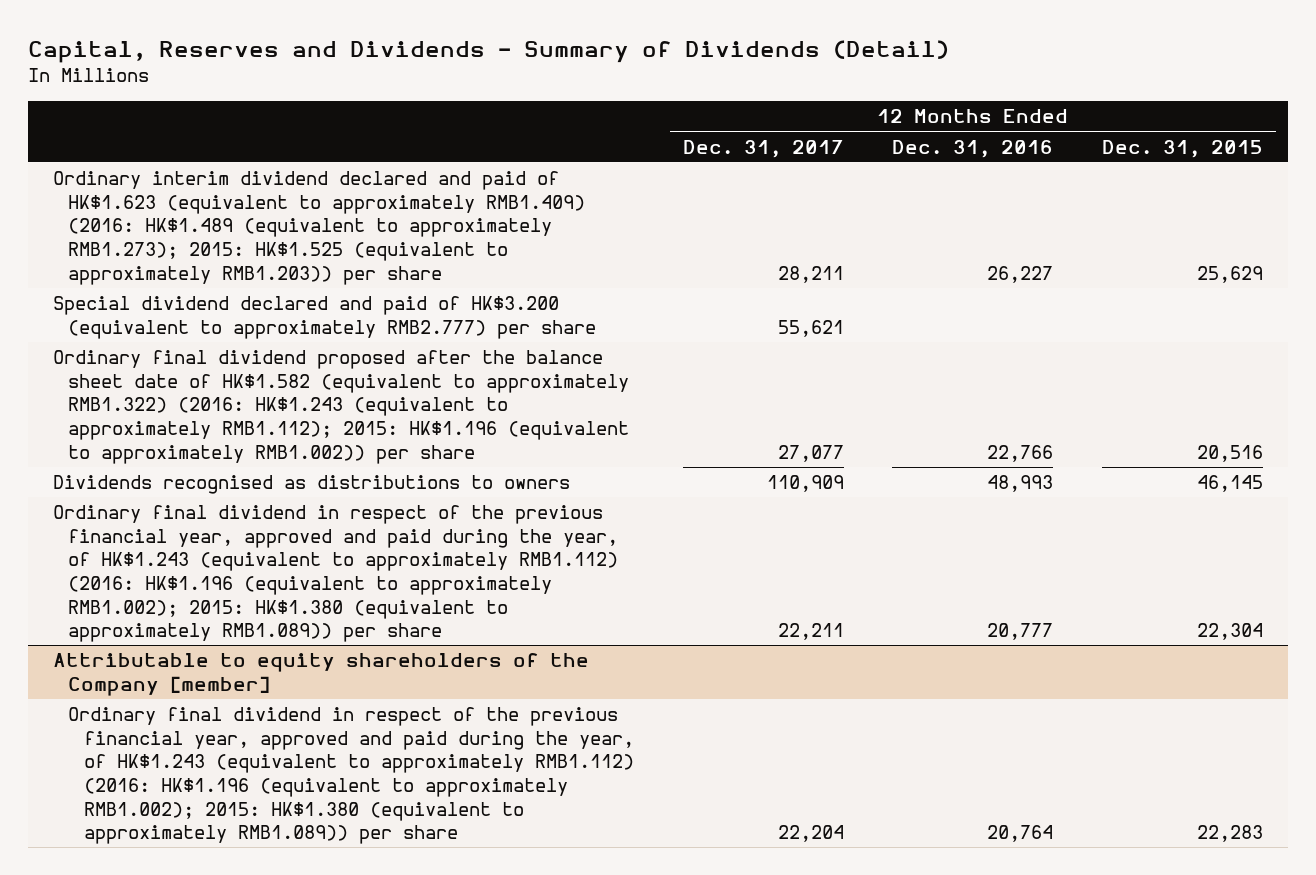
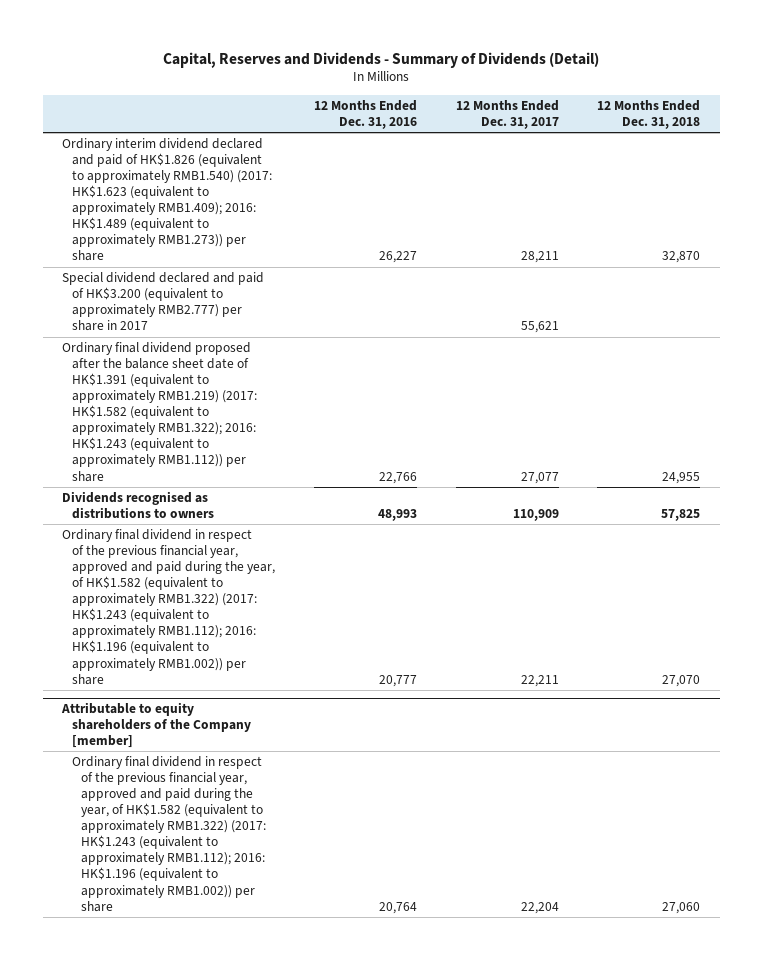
[1102,139,1264,158] Dec. 31, 2015 -> none
none -> [597,99,701,129] 12 Months Ended Dec. 31, 2018
[52,171,586,285] Ordinary interim dividend declared and paid of HK$1.623 (equivalent to approximately RMB1.409) (2016: HK$1.489 (equivalent to approximately RMB1.273); 2015: HK$1.525 (equivalent to approximately RMB1.203)) per share -> [62,138,272,262] Ordinary interim dividend declared and paid of HK$1.826 (equivalent to approximately RMB1.540) (2017: HK$1.623 (equivalent to approximately RMB1.409); 2016: HK$1.489 (equivalent to approximately RMB1.273)) per share
[52,296,597,339] Special dividend declared and paid of HK$3.200 (equivalent to approximately RMB2.777) per share -> [62,272,265,332] Special dividend declared and paid of HK$3.200 (equivalent to approximately RMB2.777) per share in 2017
[52,350,630,464] Ordinary final dividend proposed after the balance sheet date of HK$1.582 (equivalent to approximately RMB1.322) (2016: HK$1.243 (equivalent to approximately RMB1.112); 2015: HK$1.196 (equivalent to approximately RMB1.002)) per share -> [62,342,257,482] Ordinary final dividend proposed after the balance sheet date of HK$1.391 (equivalent to approximately RMB1.219) (2017: HK$1.582 (equivalent to approximately RMB1.322); 2016: HK$1.243 (equivalent to approximately RMB1.112)) per share
[52,505,619,643] Ordinary final dividend in respect of the previous financial year, approved and paid during the year, of HK$1.243 (equivalent to approximately RMB1.112) (2016: HK$1.196 (equivalent to approximately RMB1.002); 2015: HK$1.380 (equivalent to approximately RMB1.089)) per share -> [62,529,275,685] Ordinary final dividend in respect of the previous financial year, approved and paid during the year, of HK$1.582 (equivalent to approximately RMB1.322) (2017: HK$1.243 (equivalent to approximately RMB1.112); 2016: HK$1.196 (equivalent to approximately RMB1.002)) per share
[68,707,634,845] Ordinary final dividend in respect of the previous financial year, approved and paid during the year, of HK$1.243 (equivalent to approximately RMB1.112) (2016: HK$1.196 (equivalent to approximately RMB1.002); 2015: HK$1.380 (equivalent to approximately RMB1.089)) per share -> [71,756,267,912] Ordinary final dividend in respect of the previous financial year, approved and paid during the year, of HK$1.582 (equivalent to approximately RMB1.322) (2017: HK$1.243 (equivalent to approximately RMB1.112); 2016: HK$1.196 (equivalent to approximately RMB1.002)) per share

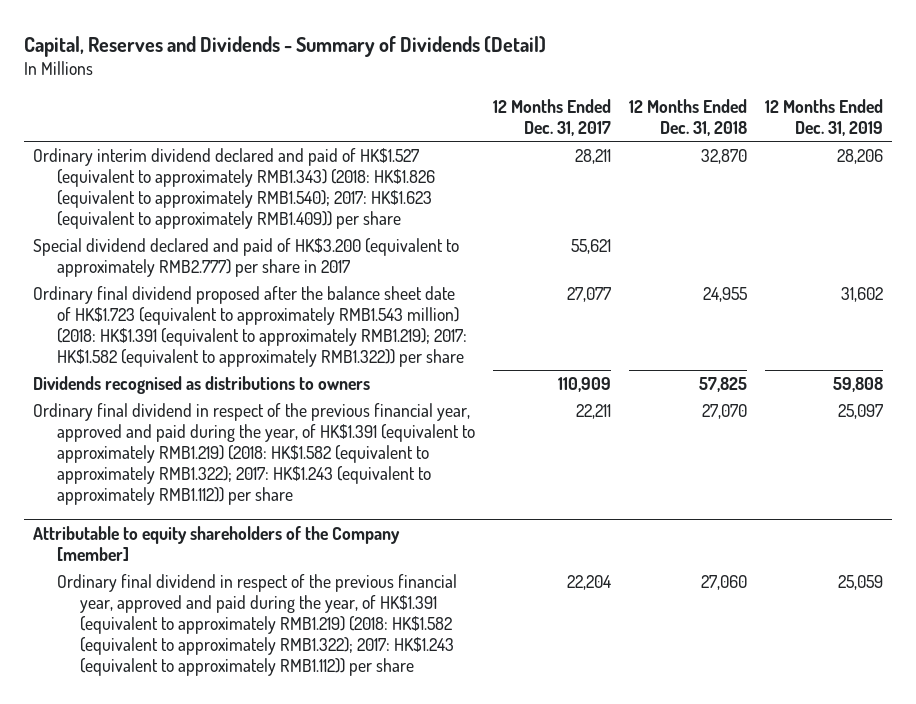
[313,99,417,129] 12 Months Ended Dec. 31, 2016 -> none
none -> [764,98,883,137] 12 Months Ended Dec. 31, 2019
[62,138,272,262] Ordinary interim dividend declared and paid of HK$1.826 (equivalent to approximately RMB1.540) (2017: HK$1.623 (equivalent to approximately RMB1.409); 2016: HK$1.489 (equivalent to approximately RMB1.273)) per share -> [33,147,435,230] Ordinary interim dividend declared and paid of HK$1.527 (equivalent to approximately RMB1.343) (2018: HK$1.826 (equivalent to approximately RMB1.540); 2017: HK$1.623 (equivalent to approximately RMB1.409)) per share
[62,342,257,482] Ordinary final dividend proposed after the balance sheet date of HK$1.391 (equivalent to approximately RMB1.219) (2017: HK$1.582 (equivalent to approximately RMB1.322); 2016: HK$1.243 (equivalent to approximately RMB1.112)) per share -> [33,285,467,368] Ordinary final dividend proposed after the balance sheet date of HK$1.723 (equivalent to approximately RMB1.543 million) (2018: HK$1.391 (equivalent to approximately RMB1.219); 2017: HK$1.582 (equivalent to approximately RMB1.322)) per share
[62,529,275,685] Ordinary final dividend in respect of the previous financial year, approved and paid during the year, of HK$1.582 (equivalent to approximately RMB1.322) (2017: HK$1.243 (equivalent to approximately RMB1.112); 2016: HK$1.196 (equivalent to approximately RMB1.002)) per share -> [33,402,475,506] Ordinary final dividend in respect of the previous financial year, approved and paid during the year, of HK$1.391 (equivalent to approximately RMB1.219) (2018: HK$1.582 (equivalent to approximately RMB1.322); 2017: HK$1.243 (equivalent to approximately RMB1.112)) per share
[71,756,267,912] Ordinary final dividend in respect of the previous financial year, approved and paid during the year, of HK$1.582 (equivalent to approximately RMB1.322) (2017: HK$1.243 (equivalent to approximately RMB1.112); 2016: HK$1.196 (equivalent to approximately RMB1.002)) per share -> [56,573,457,677] Ordinary final dividend in respect of the previous financial year, approved and paid during the year, of HK$1.391 (equivalent to approximately RMB1.219) (2018: HK$1.582 (equivalent to approximately RMB1.322); 2017: HK$1.243 (equivalent to approximately RMB1.112)) per share

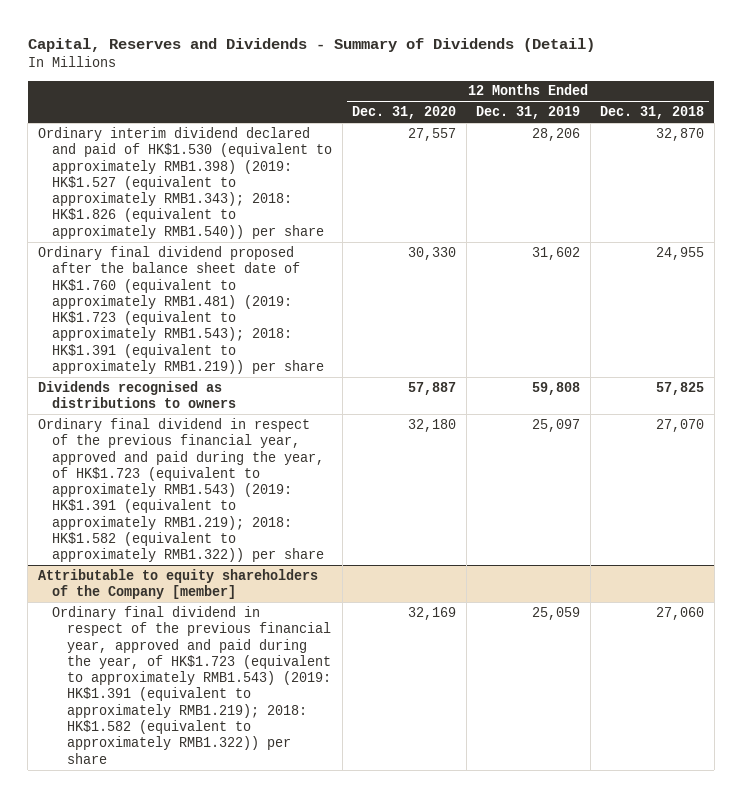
[492,98,611,137] 12 Months Ended Dec. 31, 2017 -> none
none -> [352,106,457,120] Dec. 31, 2020
[33,237,460,278] Special dividend declared and paid of HK$3.200 (equivalent to approximately RMB2.777) per share in 2017 -> none
[33,147,435,230] Ordinary interim dividend declared and paid of HK$1.527 (equivalent to approximately RMB1.343) (2018: HK$1.826 (equivalent to approximately RMB1.540); 2017: HK$1.623 (equivalent to approximately RMB1.409)) per share -> [37,126,333,239] Ordinary interim dividend declared and paid of HK$1.530 (equivalent to approximately RMB1.398) (2019: HK$1.527 (equivalent to approximately RMB1.343); 2018: HK$1.826 (equivalent to approximately RMB1.540)) per share
[33,285,467,368] Ordinary final dividend proposed after the balance sheet date of HK$1.723 (equivalent to approximately RMB1.543 million) (2018: HK$1.391 (equivalent to approximately RMB1.219); 2017: HK$1.582 (equivalent to approximately RMB1.322)) per share -> [37,245,325,374] Ordinary final dividend proposed after the balance sheet date of HK$1.760 (equivalent to approximately RMB1.481) (2019: HK$1.723 (equivalent to approximately RMB1.543); 2018: HK$1.391 (equivalent to approximately RMB1.219)) per share
[33,402,475,506] Ordinary final dividend in respect of the previous financial year, approved and paid during the year, of HK$1.391 (equivalent to approximately RMB1.219) (2018: HK$1.582 (equivalent to approximately RMB1.322); 2017: HK$1.243 (equivalent to approximately RMB1.112)) per share -> [37,417,325,563] Ordinary final dividend in respect of the previous financial year, approved and paid during the year, of HK$1.723 (equivalent to approximately RMB1.543) (2019: HK$1.391 (equivalent to approximately RMB1.219); 2018: HK$1.582 (equivalent to approximately RMB1.322)) per share
[56,573,457,677] Ordinary final dividend in respect of the previous financial year, approved and paid during the year, of HK$1.391 (equivalent to approximately RMB1.219) (2018: HK$1.582 (equivalent to approximately RMB1.322); 2017: HK$1.243 (equivalent to approximately RMB1.112)) per share -> [52,605,331,764] Ordinary final dividend in respect of the previous financial year, approved and paid during the year, of HK$1.723 (equivalent to approximately RMB1.543) (2019: HK$1.391 (equivalent to approximately RMB1.219); 2018: HK$1.582 (equivalent to approximately RMB1.322)) per share

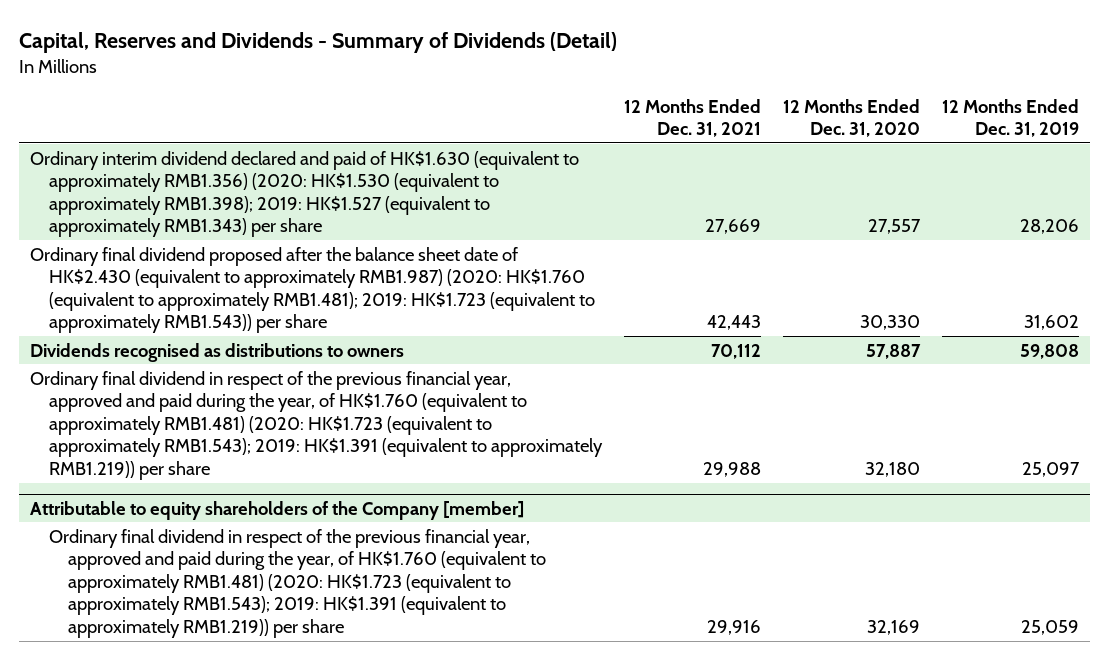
[600,106,705,120] Dec. 31, 2018 -> none
none -> [624,98,762,138] 12 Months Ended Dec. 31, 2021
[37,126,333,239] Ordinary interim dividend declared and paid of HK$1.530 (equivalent to approximately RMB1.398) (2019: HK$1.527 (equivalent to approximately RMB1.343); 2018: HK$1.826 (equivalent to approximately RMB1.540)) per share -> [30,150,580,238] Ordinary interim dividend declared and paid of HK$1.630 (equivalent to approximately RMB1.356) (2020: HK$1.530 (equivalent to approximately RMB1.398); 2019: HK$1.527 (equivalent to approximately RMB1.343) per share
[37,245,325,374] Ordinary final dividend proposed after the balance sheet date of HK$1.760 (equivalent to approximately RMB1.481) (2019: HK$1.723 (equivalent to approximately RMB1.543); 2018: HK$1.391 (equivalent to approximately RMB1.219)) per share -> [30,246,596,334] Ordinary final dividend proposed after the balance sheet date of HK$2.430 (equivalent to approximately RMB1.987) (2020: HK$1.760 (equivalent to approximately RMB1.481); 2019: HK$1.723 (equivalent to approximately RMB1.543)) per share
[37,417,325,563] Ordinary final dividend in respect of the previous financial year, approved and paid during the year, of HK$1.723 (equivalent to approximately RMB1.543) (2019: HK$1.391 (equivalent to approximately RMB1.219); 2018: HK$1.582 (equivalent to approximately RMB1.322)) per share -> [30,370,604,481] Ordinary final dividend in respect of the previous financial year, approved and paid during the year, of HK$1.760 (equivalent to approximately RMB1.481) (2020: HK$1.723 (equivalent to approximately RMB1.543); 2019: HK$1.391 (equivalent to approximately RMB1.219)) per share
[52,605,331,764] Ordinary final dividend in respect of the previous financial year, approved and paid during the year, of HK$1.723 (equivalent to approximately RMB1.543) (2019: HK$1.391 (equivalent to approximately RMB1.219); 2018: HK$1.582 (equivalent to approximately RMB1.322)) per share -> [49,528,547,639] Ordinary final dividend in respect of the previous financial year, approved and paid during the year, of HK$1.760 (equivalent to approximately RMB1.481) (2020: HK$1.723 (equivalent to approximately RMB1.543); 2019: HK$1.391 (equivalent to approximately RMB1.219)) per share

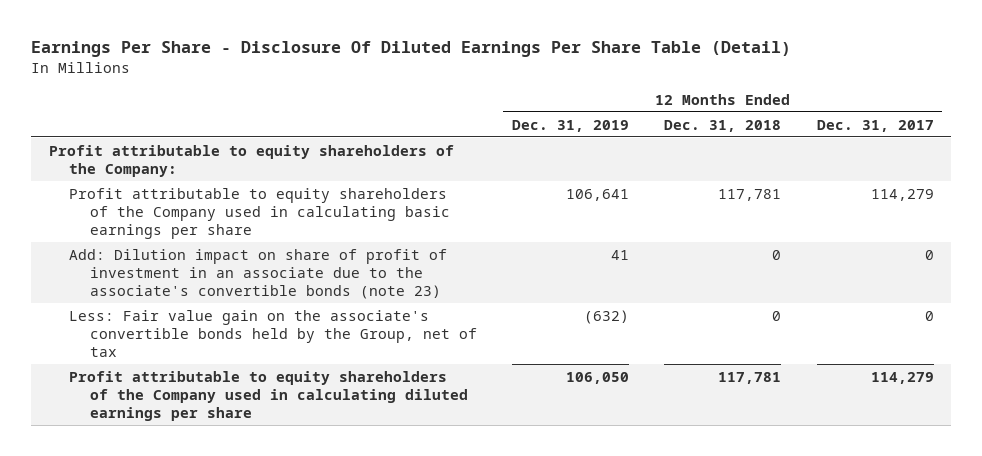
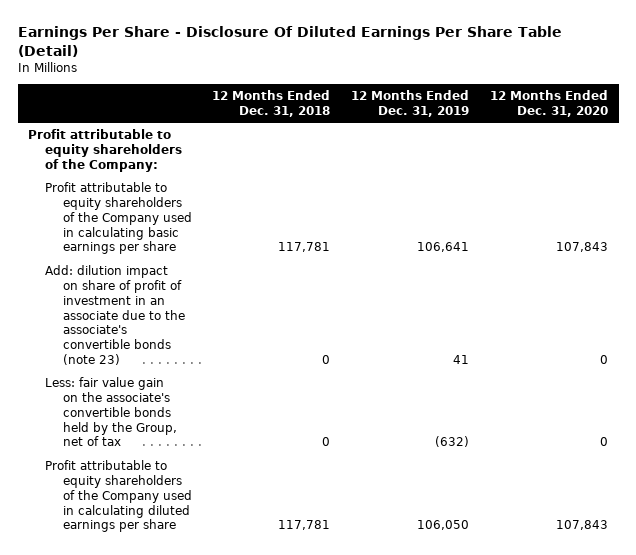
[816,119,934,132] Dec. 31, 2017 -> none
none -> [490,90,609,118] 12 Months Ended Dec. 31, 2020
[69,248,448,300] Add: Dilution impact on share of profit of investment in an associate due to the associate's convertible bonds (note 23) -> [45,264,185,366] Add: dilution impact on share of profit of investment in an associate due to the associate's convertible bonds (note 23)
[69,309,477,358] Less: Fair value gain on the associate's convertible bonds held by the Group, net of tax -> [45,376,177,447] Less: fair value gain on the associate's convertible bonds held by the Group, net of tax

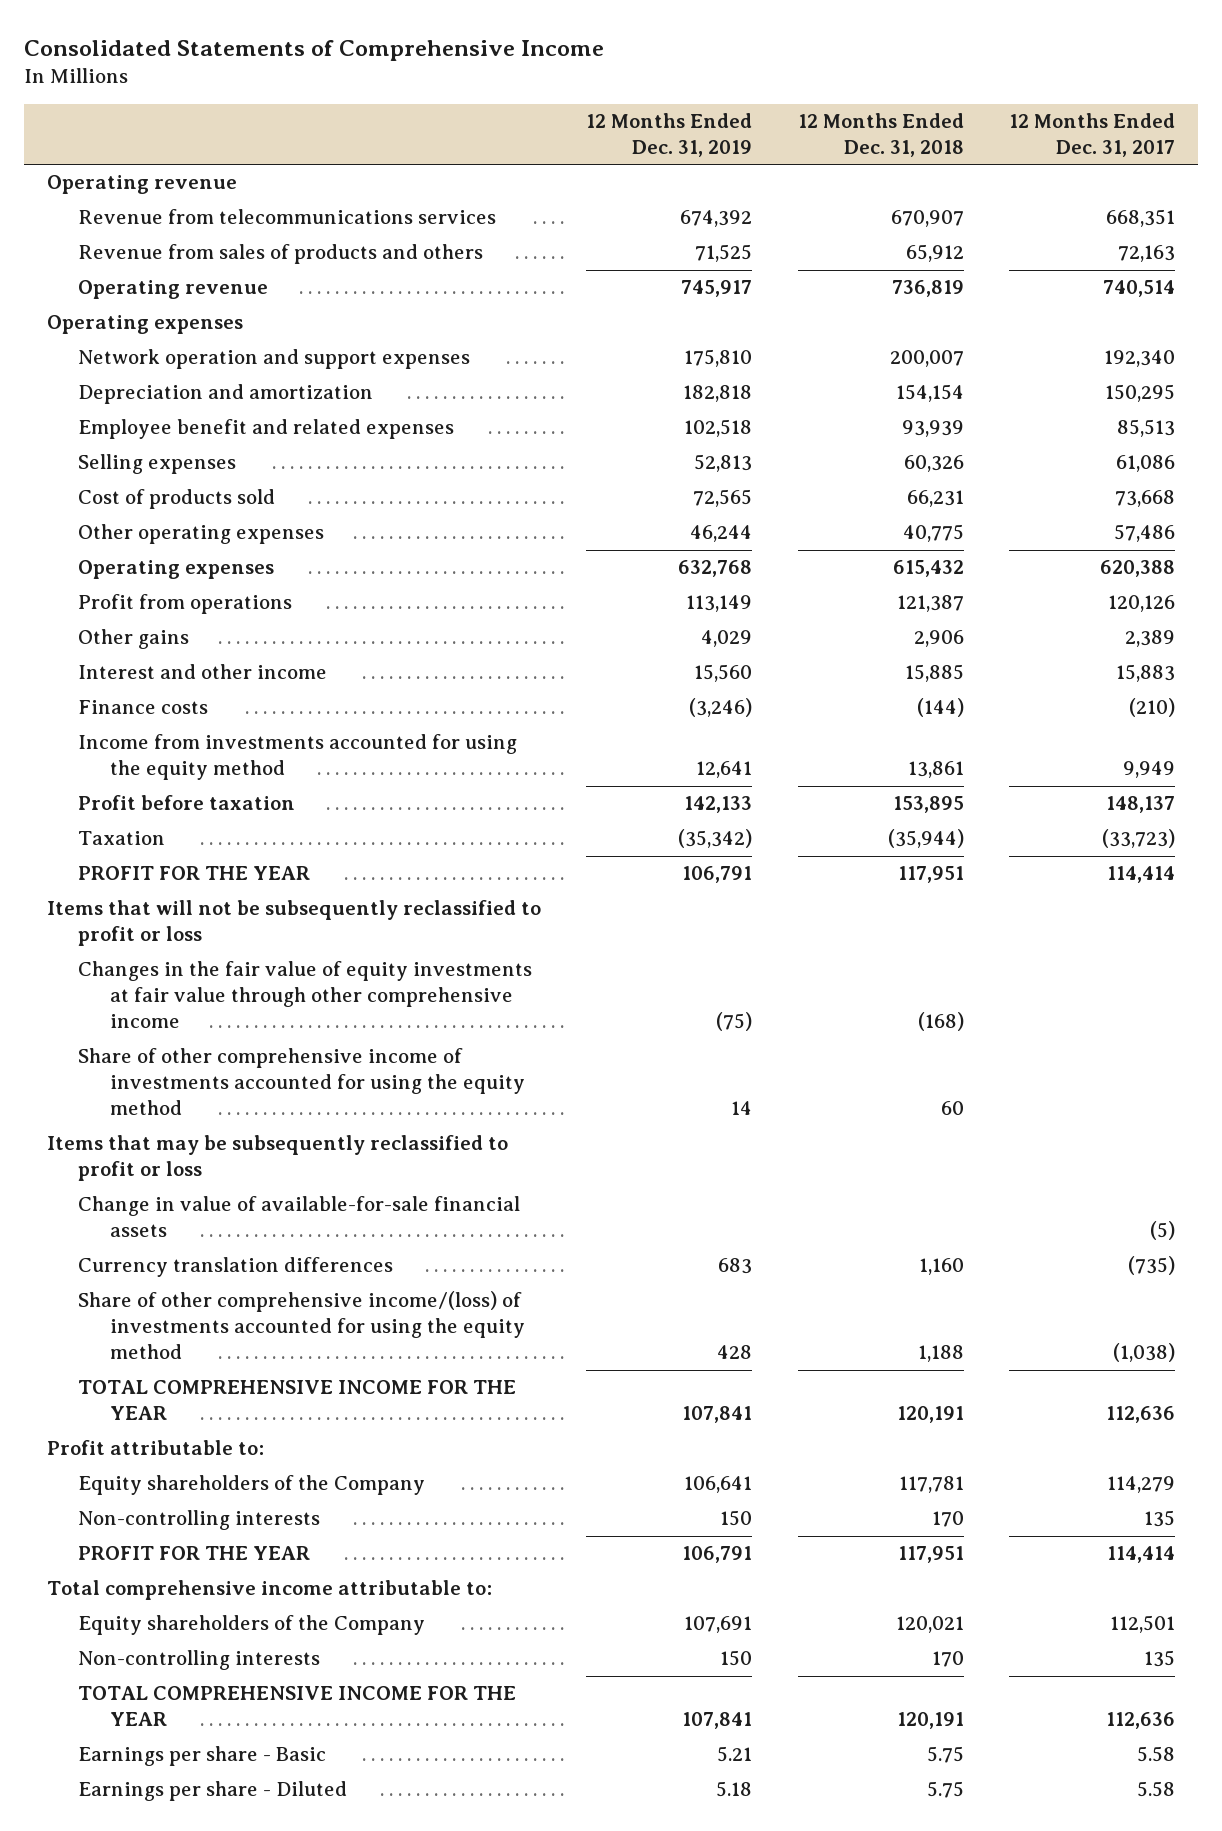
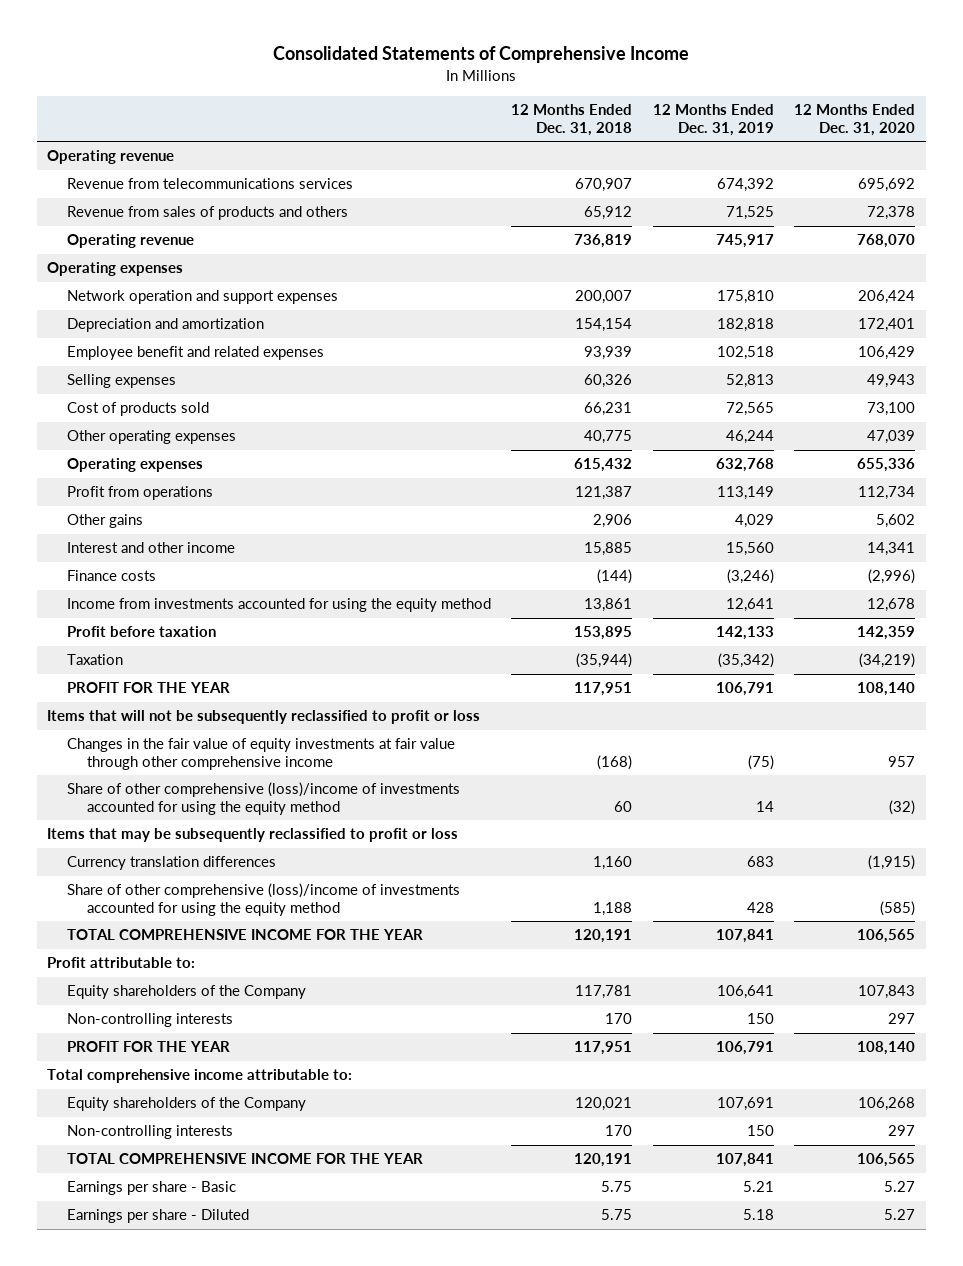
[1008,112,1175,157] 12 Months Ended Dec. 31, 2017 -> none
none -> [794,104,916,136] 12 Months Ended Dec. 31, 2020
[78,1048,525,1116] Share of other comprehensive income of investments accounted for using the equity method -> [66,782,460,815] Share of other comprehensive (loss)/income of investments accounted for using the equity method
[78,1196,521,1238] Change in value of available-for-sale financial assets -> none
[78,1291,525,1360] Share of other comprehensive income/(loss) of investments accounted for using the equity method -> [66,883,460,916] Share of other comprehensive (loss)/income of investments accounted for using the equity method

